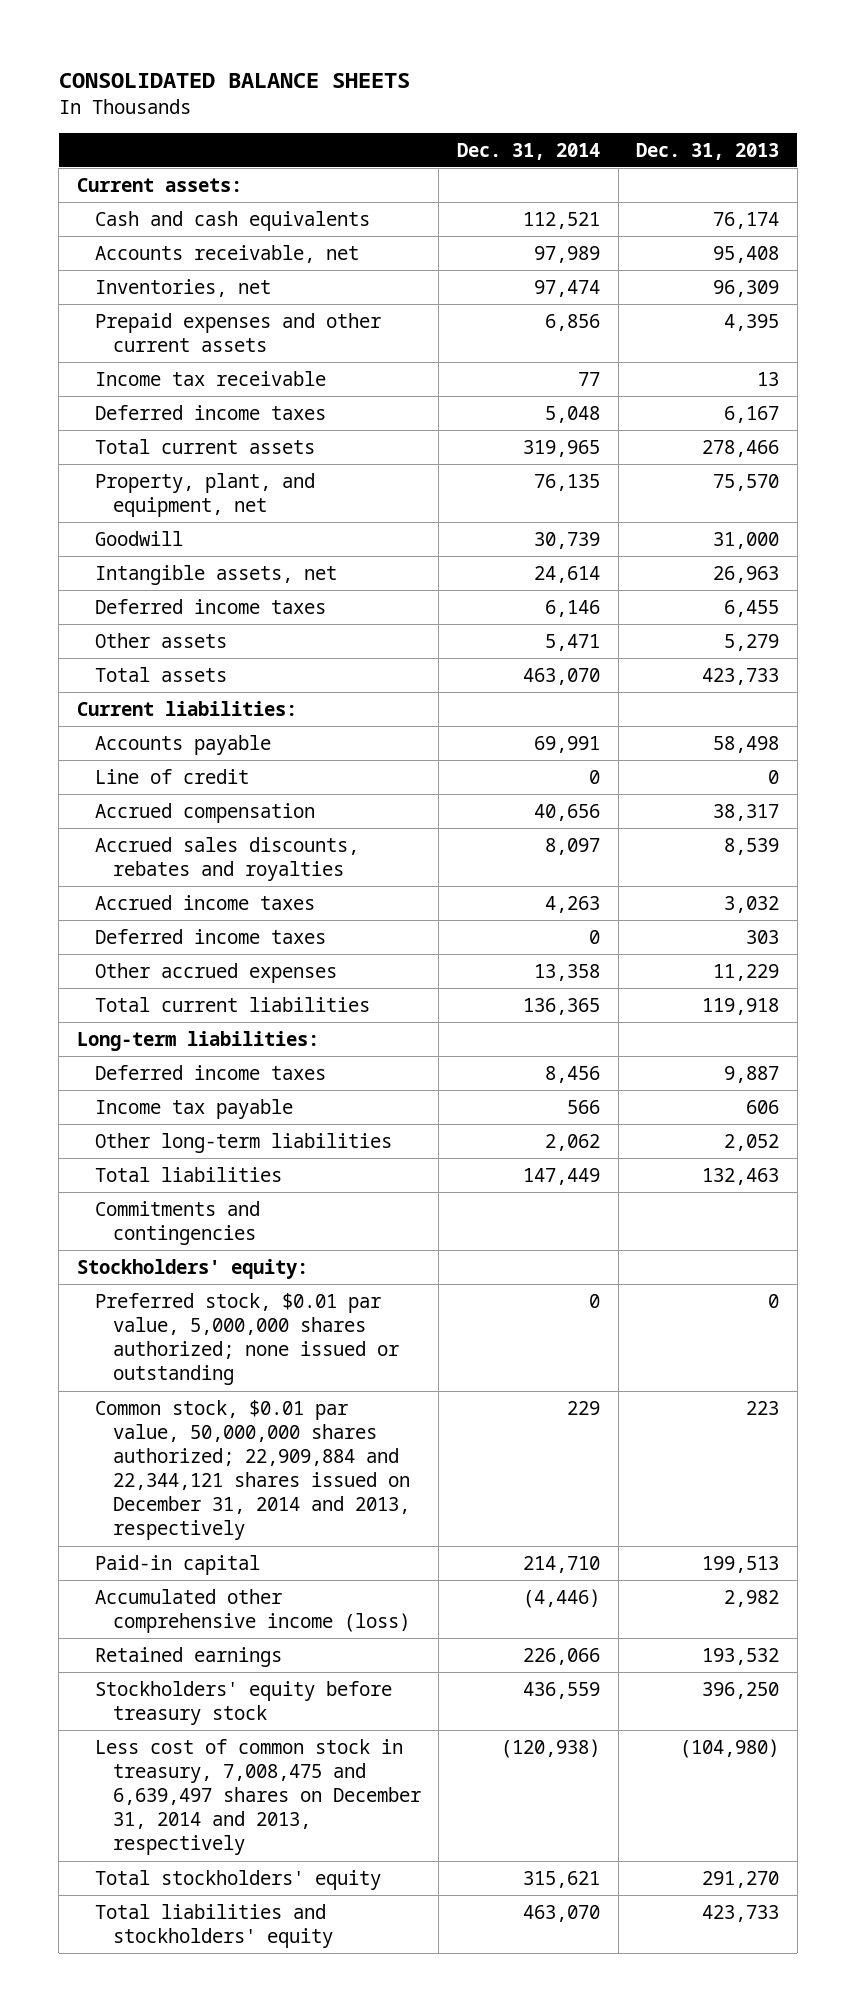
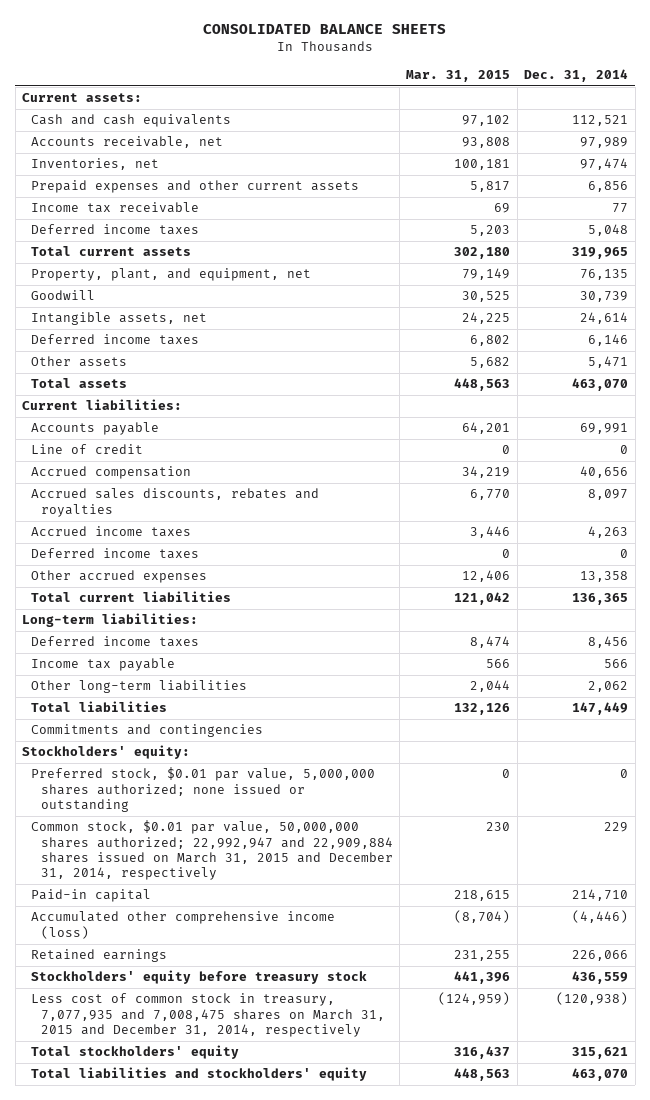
[636,142,780,160] Dec. 31, 2013 -> none
none -> [406,69,511,82] Mar. 31, 2015
[94,1399,410,1541] Common stock, $0.01 par value, 50,000,000 shares authorized; 22,909,884 and 22,344,121 shares issued on December 31, 2014 and 2013, respectively -> [31,820,393,880] Common stock, $0.01 par value, 50,000,000 shares authorized; 22,992,947 and 22,909,884 shares issued on March 31, 2015 and December 31, 2014, respectively
[94,1738,421,1856] Less cost of common stock in treasury, 7,008,475 and 6,639,497 shares on December 31, 2014 and 2013, respectively -> [31,993,385,1037] Less cost of common stock in treasury, 7,077,935 and 7,008,475 shares on March 31, 2015 and December 31, 2014, respectively

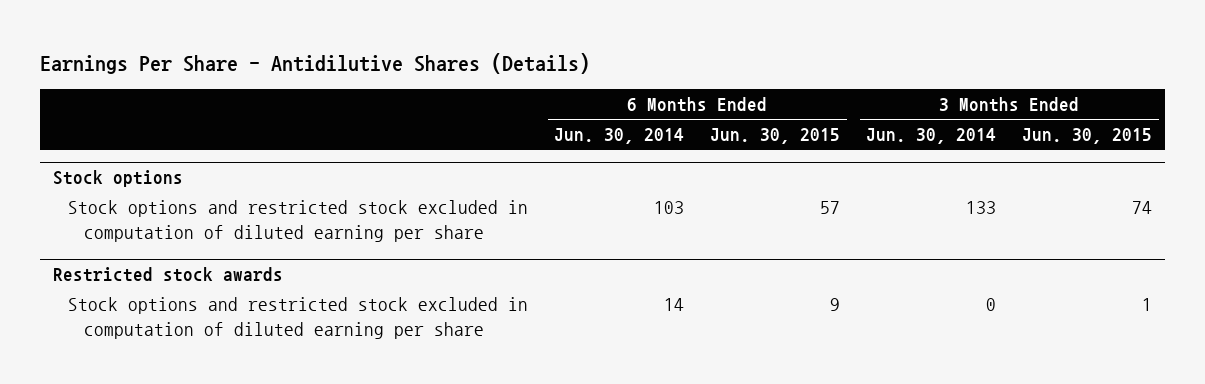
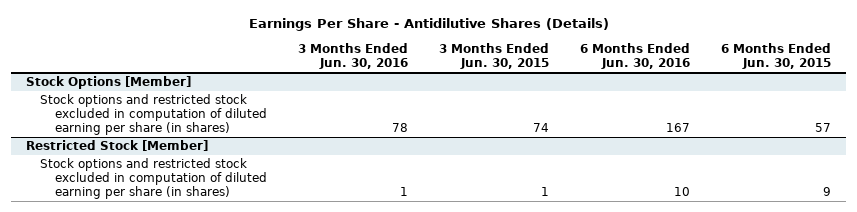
[554,128,685,145] Jun. 30, 2014 -> none
[866,128,997,145] Jun. 30, 2014 -> none
none -> [297,43,408,70] 3 Months Ended Jun. 30, 2016
none -> [579,43,690,70] 6 Months Ended Jun. 30, 2016
[53,170,184,188] Stock options -> [26,76,192,90] Stock Options [Member]
[68,200,529,242] Stock options and restricted stock excluded in computation of diluted earning per share -> [40,94,267,136] Stock options and restricted stock excluded in computation of diluted earning per share (in shares)
[53,267,284,283] Restricted stock awards -> [26,140,209,152] Restricted Stock [Member]
[68,297,529,339] Stock options and restricted stock excluded in computation of diluted earning per share -> [40,158,267,200] Stock options and restricted stock excluded in computation of diluted earning per share (in shares)

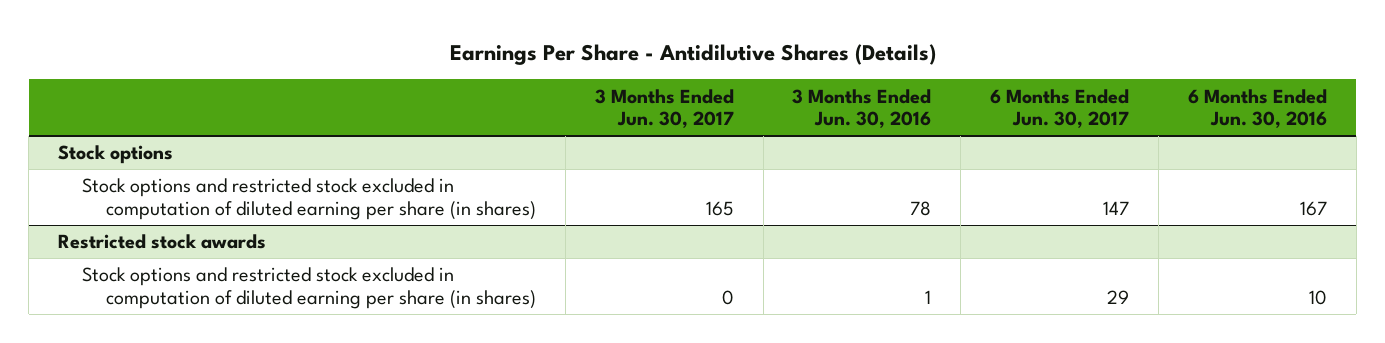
[438,43,549,70] 3 Months Ended Jun. 30, 2015 -> none
[720,43,831,70] 6 Months Ended Jun. 30, 2015 -> none
none -> [594,88,734,129] 3 Months Ended Jun. 30, 2017
none -> [990,88,1130,129] 6 Months Ended Jun. 30, 2017
[26,76,192,90] Stock Options [Member] -> [58,145,174,165] Stock options
[26,140,209,152] Restricted Stock [Member] -> [58,234,267,250] Restricted stock awards

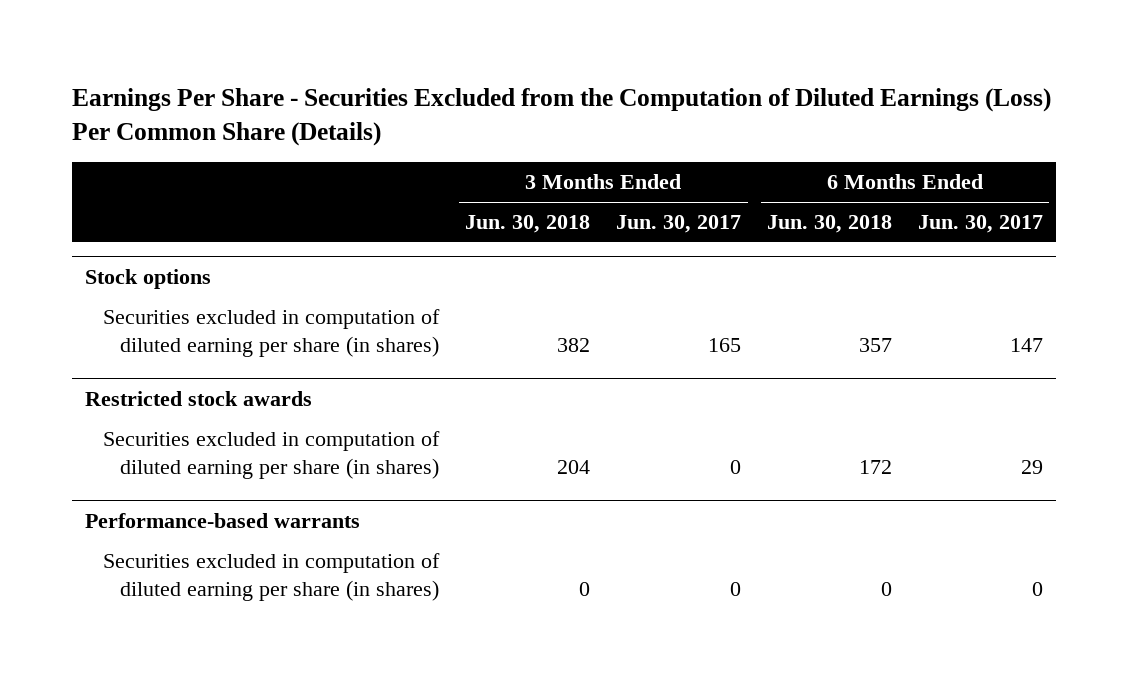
[449,43,936,65] Earnings Per Share - Antidilutive Shares (Details) -> [71,88,1051,147] Earnings Per Share - Securities Excluded from the Computation of Diluted Earnings (Loss) Per Common Share (Details)
[792,88,932,129] 3 Months Ended Jun. 30, 2016 -> none
[1188,88,1328,129] 6 Months Ended Jun. 30, 2016 -> none
none -> [465,215,591,234] Jun. 30, 2018
none -> [767,215,893,234] Jun. 30, 2018
[82,178,536,221] Stock options and restricted stock excluded in computation of diluted earning per share (in shares) -> [102,309,440,358] Securities excluded in computation of diluted earning per share (in shares)
[82,267,536,310] Stock options and restricted stock excluded in computation of diluted earning per share (in shares) -> [102,431,440,480] Securities excluded in computation of diluted earning per share (in shares)
none -> [84,513,360,529] Performance-based warrants
none -> [102,553,440,602] Securities excluded in computation of diluted earning per share (in shares)

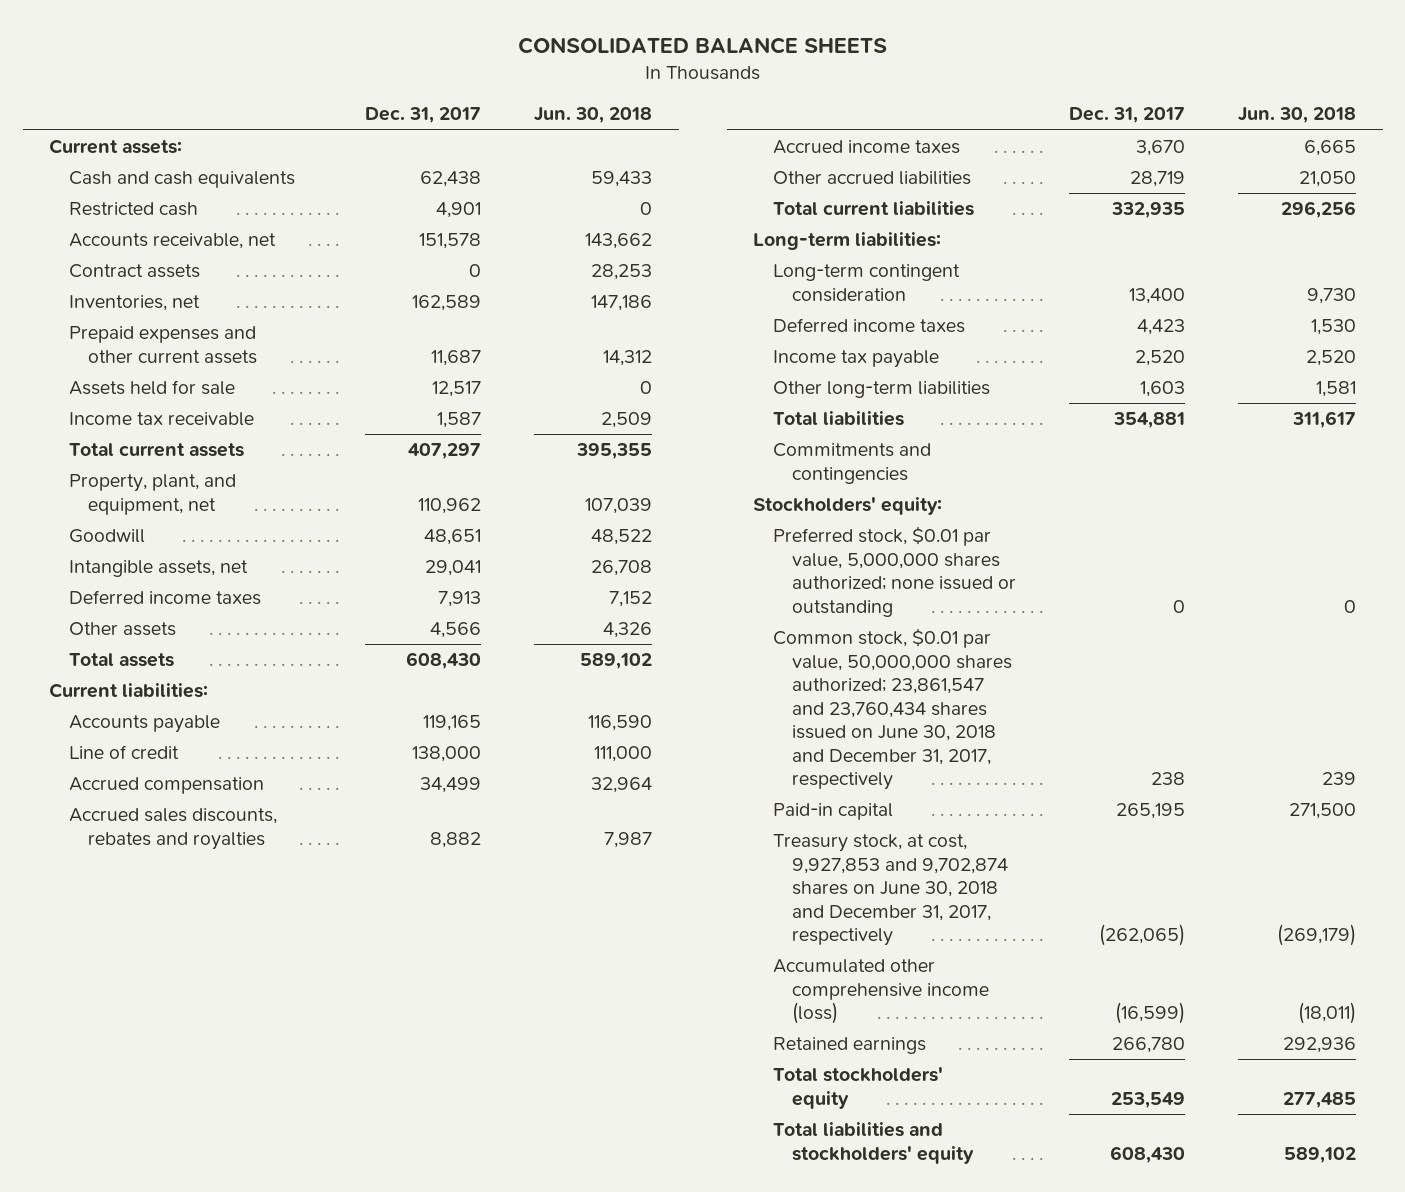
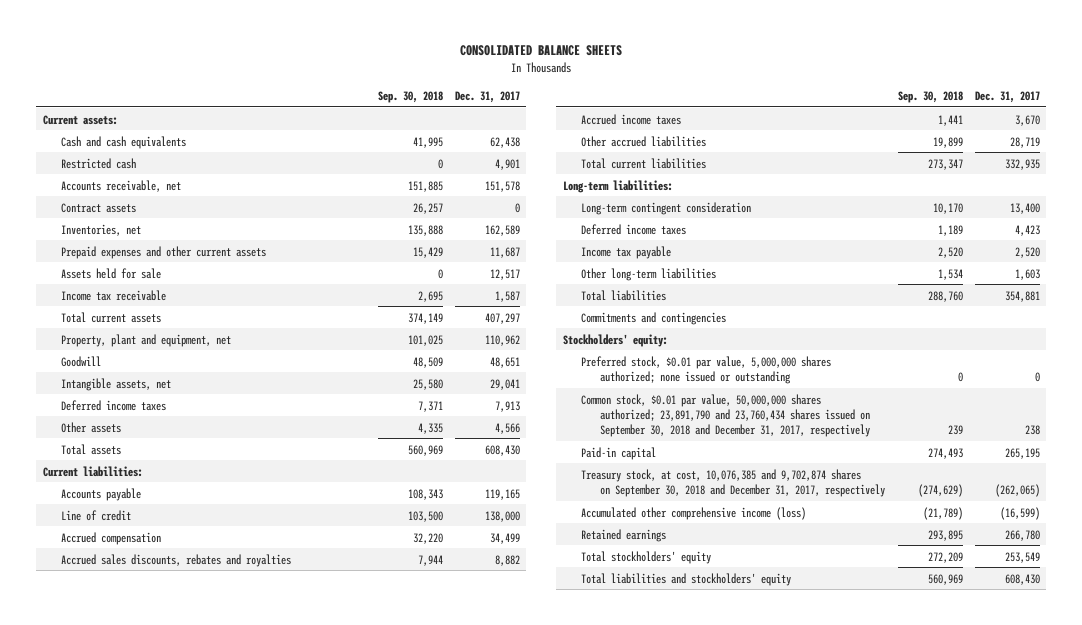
[534,107,653,124] Jun. 30, 2018 -> none
none -> [377,90,443,103] Sep. 30, 2018
[68,474,236,515] Property, plant, and equipment, net -> [61,333,232,347] Property, plant and equipment, net
[772,628,1013,791] Common stock, $0.01 par value, 50,000,000 shares authorized; 23,861,547 and 23,760,434 shares issued on June 30, 2018 and December 31, 2017, respectively -> [581,393,871,438] Common stock, $0.01 par value, 50,000,000 shares authorized; 23,891,790 and 23,760,434 shares issued on September 30, 2018 and December 31, 2017, respectively
[772,834,1009,947] Treasury stock, at cost, 9,927,853 and 9,702,874 shares on June 30, 2018 and December 31, 2017, respectively -> [581,468,886,497] Treasury stock, at cost, 10,076,385 and 9,702,874 shares on September 30, 2018 and December 31, 2017, respectively

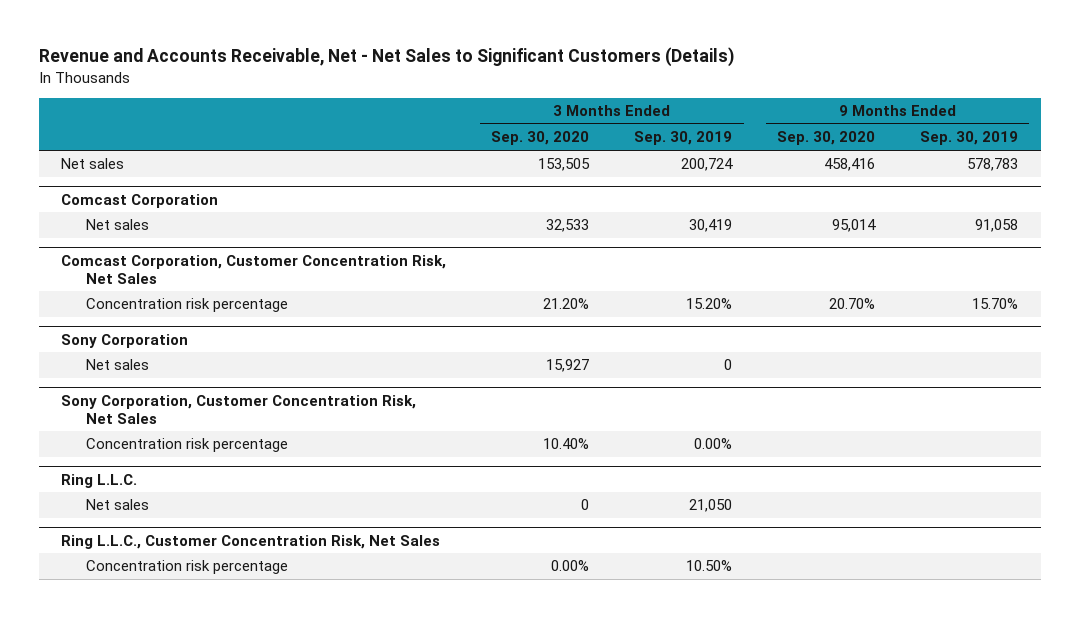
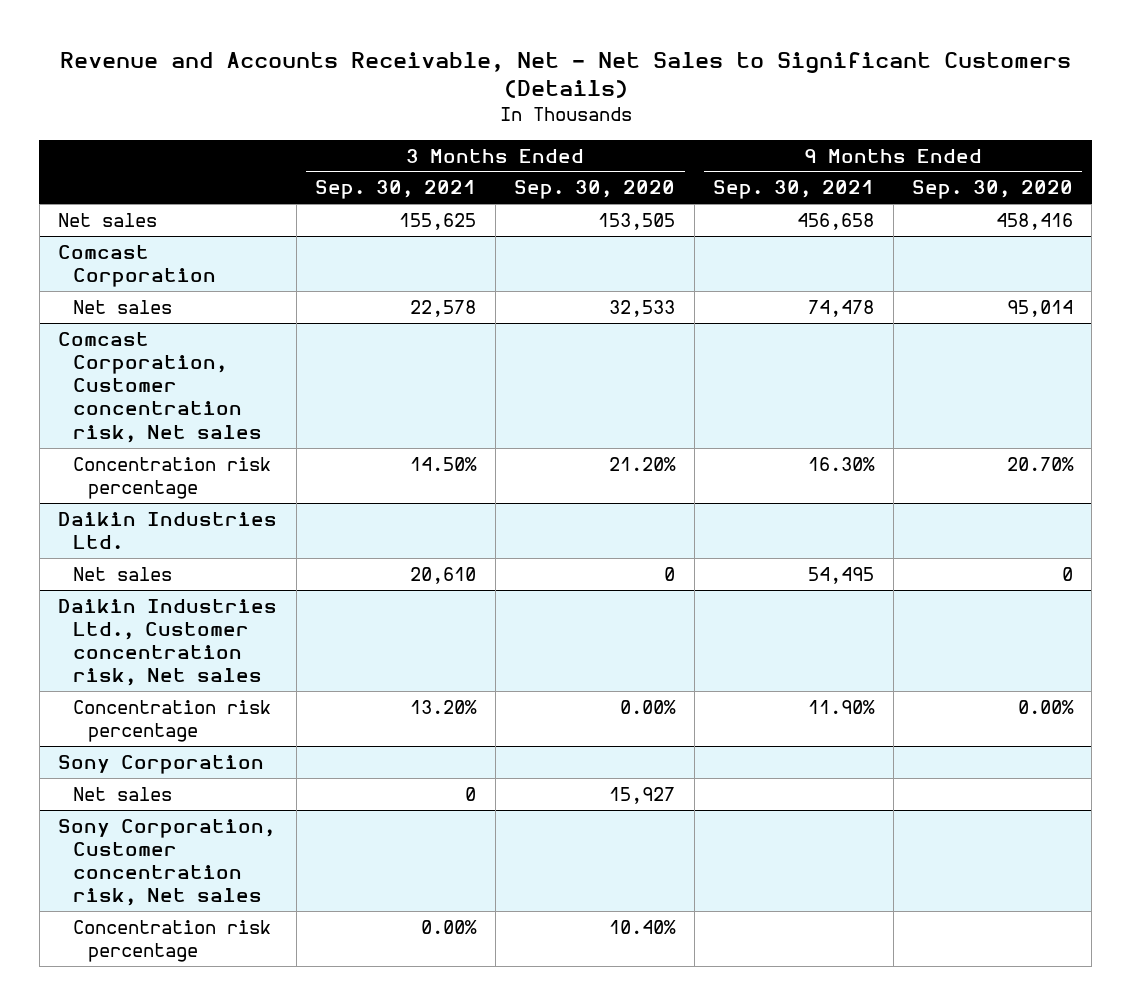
[634,131,733,146] Sep. 30, 2019 -> none
[920,131,1019,146] Sep. 30, 2019 -> none
none -> [315,180,477,200] Sep. 30, 2021
none -> [713,180,875,200] Sep. 30, 2021
[61,254,447,284] Comcast Corporation, Customer Concentration Risk, Net Sales -> [58,331,262,443] Comcast Corporation, Customer concentration risk, Net sales
none -> [58,511,278,550] Daikin Industries Ltd.
none -> [72,566,172,581] Net sales
none -> [58,598,278,687] Daikin Industries Ltd., Customer concentration risk, Net sales
none -> [72,699,271,743] Concentration risk percentage
[61,394,417,424] Sony Corporation, Customer Concentration Risk, Net Sales -> [58,818,276,907] Sony Corporation, Customer concentration risk, Net sales
[61,473,138,488] Ring L.L.C. -> none
[85,499,149,511] Net sales -> none
[61,534,441,549] Ring L.L.C., Customer Concentration Risk, Net Sales -> none
[85,560,288,575] Concentration risk percentage -> none

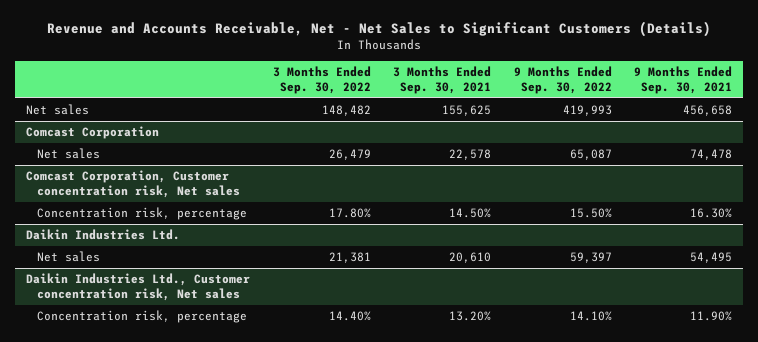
[514,180,676,200] Sep. 30, 2020 -> none
[912,180,1074,200] Sep. 30, 2020 -> none
none -> [272,66,371,95] 3 Months Ended Sep. 30, 2022
none -> [513,66,612,95] 9 Months Ended Sep. 30, 2022
[72,456,271,500] Concentration risk percentage -> [37,207,248,221] Concentration risk, percentage
[58,754,265,774] Sony Corporation -> none
[72,786,172,801] Net sales -> none
[58,818,276,907] Sony Corporation, Customer concentration risk, Net sales -> none
[72,919,271,963] Concentration risk percentage -> none
[72,699,271,743] Concentration risk percentage -> [37,310,248,324] Concentration risk, percentage

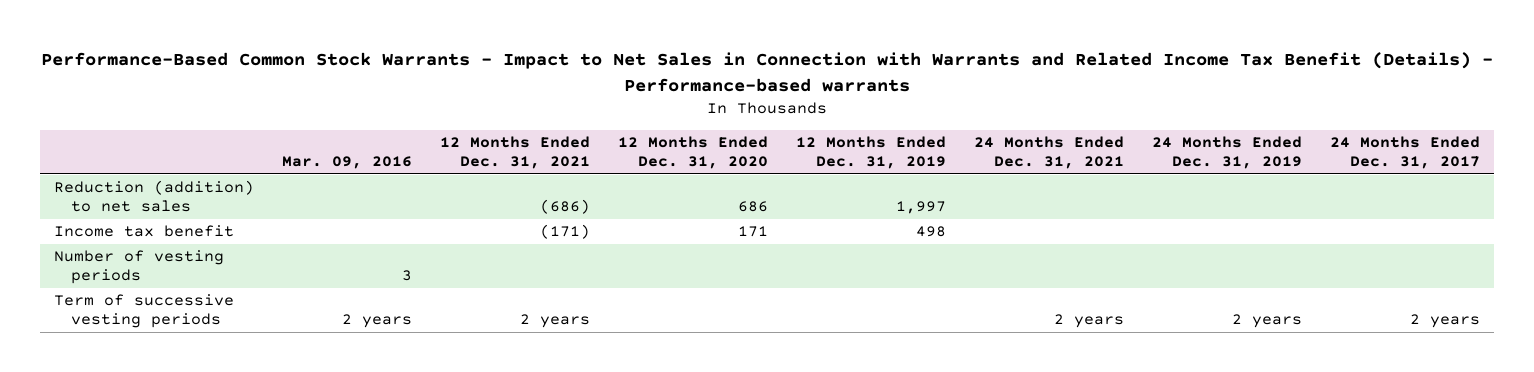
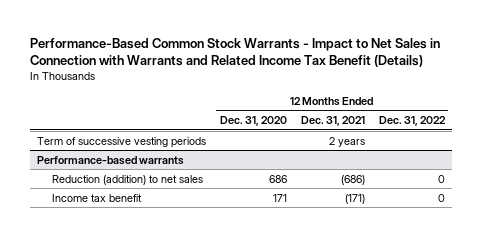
[40,52,1493,92] Performance-Based Common Stock Warrants - Impact to Net Sales in Connection with Warrants and Related Income Tax Benefit (Details) - Performance-based warrants -> [30,37,441,67] Performance-Based Common Stock Warrants - Impact to Net Sales in Connection with Warrants and Related Income Tax Benefit (Details)
[281,156,412,170] Mar. 09, 2016 -> none
[795,136,946,170] 12 Months Ended Dec. 31, 2019 -> none
[974,136,1125,170] 24 Months Ended Dec. 31, 2021 -> none
[1152,136,1303,170] 24 Months Ended Dec. 31, 2019 -> none
[1330,136,1481,170] 24 Months Ended Dec. 31, 2017 -> none
none -> [378,116,446,127] Dec. 31, 2022
[53,294,234,329] Term of successive vesting periods -> [37,136,207,148] Term of successive vesting periods
none -> [37,155,185,165] Performance-based warrants
[53,250,224,285] Number of vesting periods -> none

